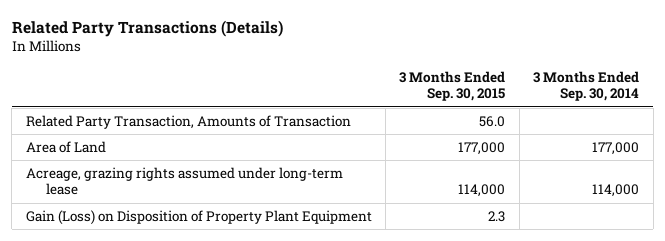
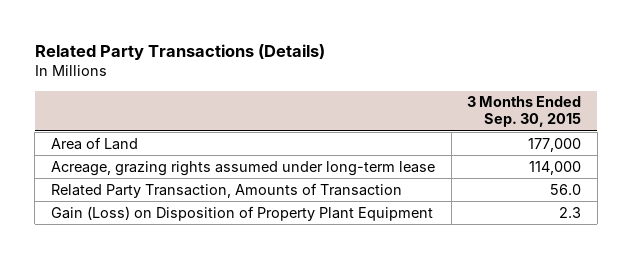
[533,71,640,102] 3 Months Ended Sep. 30, 2014 -> none
[25,115,351,130] Related Party Transaction, Amounts of Transaction -> [51,182,403,198] Related Party Transaction, Amounts of Transaction

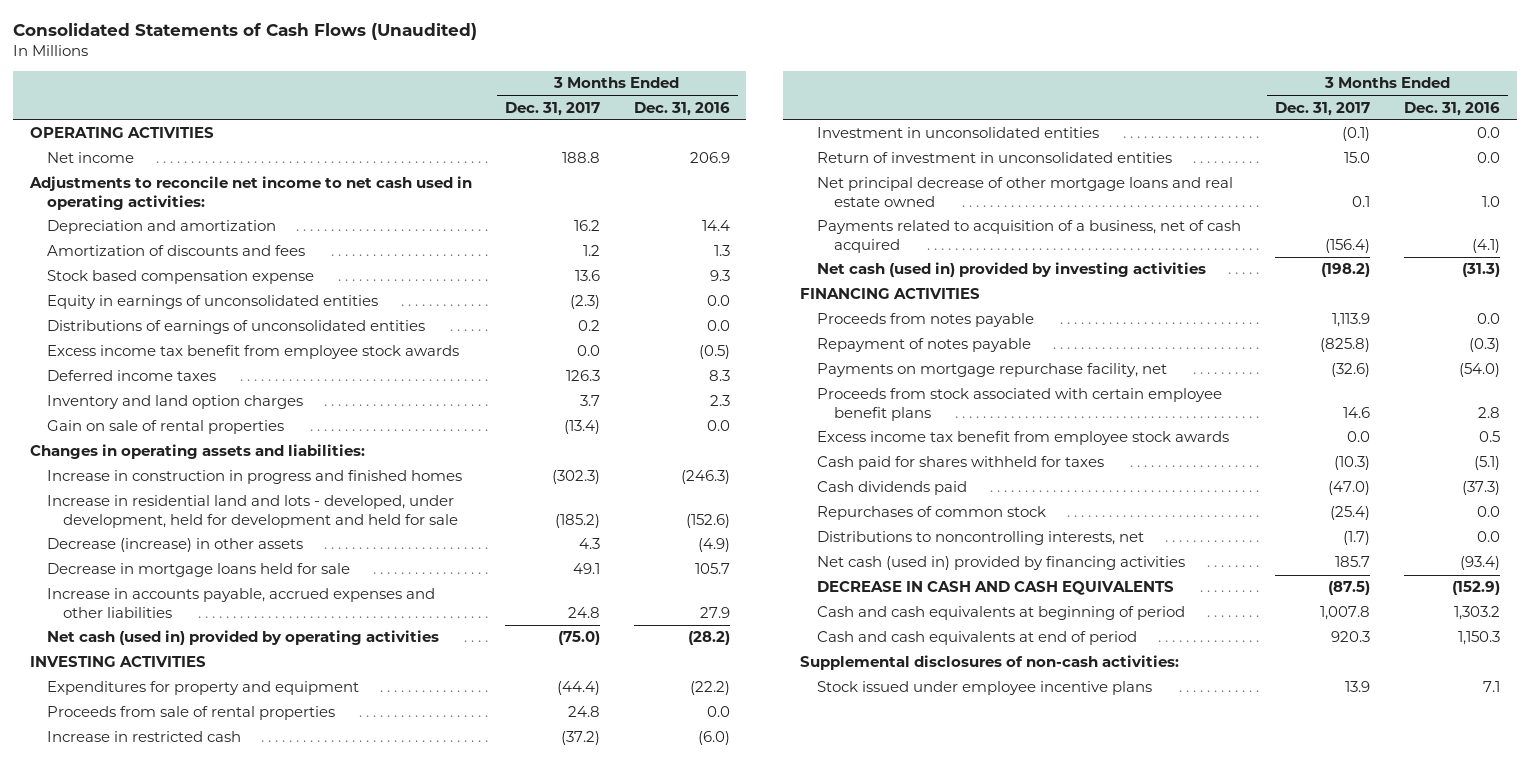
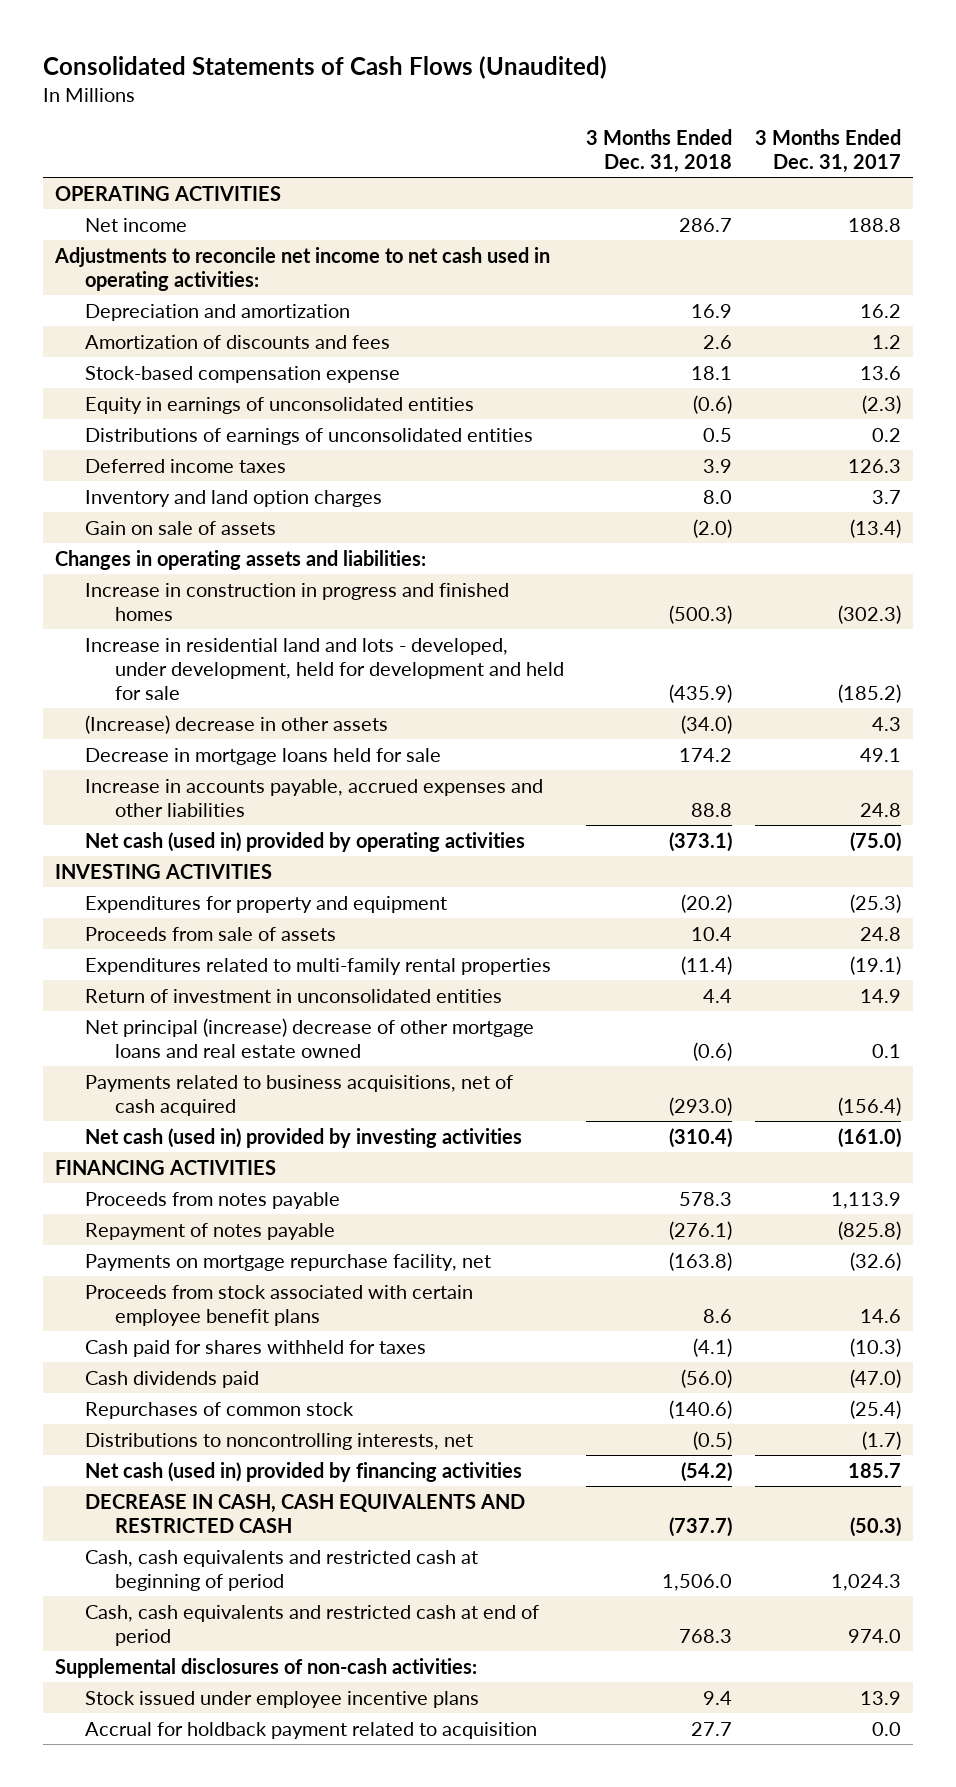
[633,101,730,116] Dec. 31, 2016 -> none
none -> [586,128,733,174] 3 Months Ended Dec. 31, 2018
[46,270,314,285] Stock based compensation expense -> [84,365,400,383] Stock-based compensation expense
[46,345,459,360] Excess income tax benefit from employee stock awards -> none
[46,420,284,435] Gain on sale of rental properties -> [84,520,276,535] Gain on sale of assets
[46,538,303,553] Decrease (increase) in other assets -> [84,714,388,734] (Increase) decrease in other assets
[46,731,241,743] Increase in restricted cash -> none
[816,127,1099,139] Investment in unconsolidated entities -> none
[557,681,601,696] (44.4) -> [850,893,902,913] (25.3)
[46,706,335,721] Proceeds from sale of rental properties -> [84,926,336,941] Proceeds from sale of assets
none -> [84,957,551,975] Expenditures related to multi-family rental properties
[1344,152,1371,164] 15.0 -> [860,988,902,1003] 14.9
[816,177,1233,208] Net principal decrease of other mortgage loans and real estate owned -> [84,1017,534,1058] Net principal (increase) decrease of other mortgage loans and real estate owned
[816,220,1241,254] Payments related to acquisition of a business, net of cash acquired -> [84,1074,513,1116] Payments related to business acquisitions, net of cash acquired
[1321,263,1371,278] (198.2) -> [838,1127,902,1148] (161.0)
[816,431,1229,446] Excess income tax benefit from employee stock awards -> none
[816,581,1174,596] DECREASE IN CASH AND CASH EQUIVALENTS -> [84,1493,525,1533] DECREASE IN CASH, CASH EQUIVALENTS AND RESTRICTED CASH
[1328,581,1371,596] (87.5) -> [850,1516,902,1537] (50.3)
[816,606,1185,621] Cash and cash equivalents at beginning of period -> [84,1549,478,1591] Cash, cash equivalents and restricted cash at beginning of period
[1320,606,1371,621] 1,007.8 -> [831,1573,902,1591] 1,024.3
[816,631,1137,646] Cash and cash equivalents at end of period -> [84,1604,539,1646] Cash, cash equivalents and restricted cash at end of period
[1331,631,1371,643] 920.3 -> [848,1628,902,1643] 974.0
none -> [84,1721,537,1739] Accrual for holdback payment related to acquisition

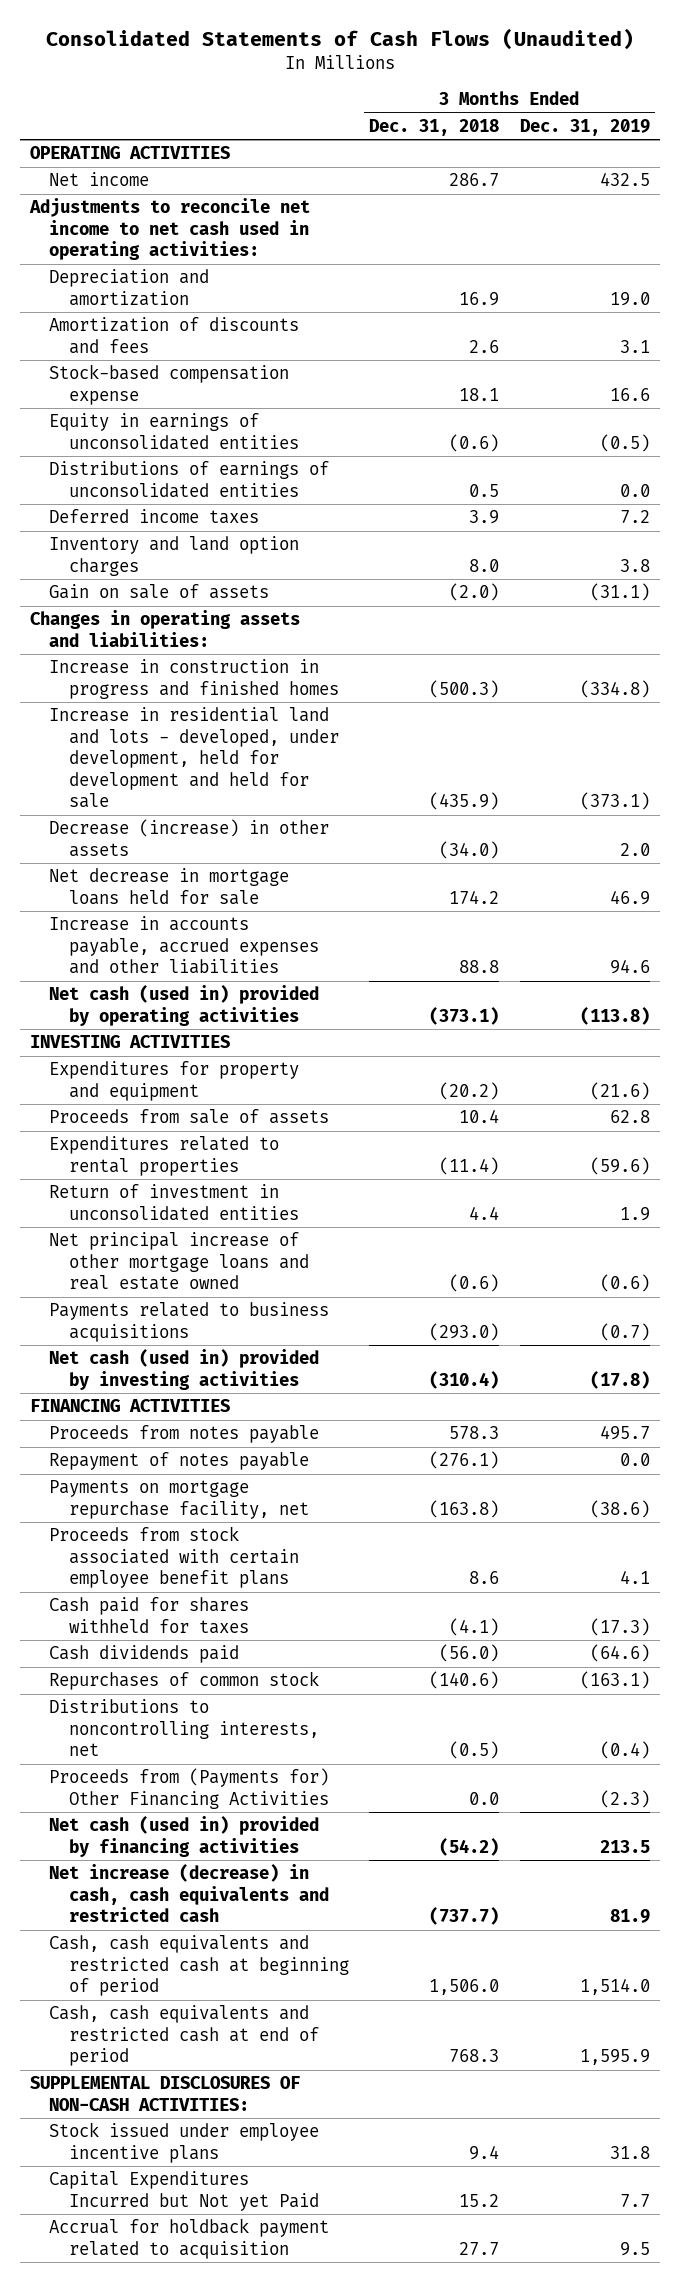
[755,128,902,174] 3 Months Ended Dec. 31, 2017 -> none
none -> [519,118,650,136] Dec. 31, 2019
[84,714,388,734] (Increase) decrease in other assets -> [49,819,330,857] Decrease (increase) in other assets
[84,747,441,765] Decrease in mortgage loans held for sale -> [49,868,290,905] Net decrease in mortgage loans held for sale
[84,957,551,975] Expenditures related to multi-family rental properties -> [49,1136,280,1176] Expenditures related to rental properties
[84,1017,534,1058] Net principal (increase) decrease of other mortgage loans and real estate owned -> [49,1232,309,1291] Net principal increase of other mortgage loans and real estate owned
[84,1074,513,1116] Payments related to business acquisitions, net of cash acquired -> [49,1302,330,1342] Payments related to business acquisitions
none -> [49,1768,330,1809] Proceeds from (Payments for) Other Financing Activities
[84,1493,525,1533] DECREASE IN CASH, CASH EQUIVALENTS AND RESTRICTED CASH -> [49,1864,329,1923] Net increase (decrease) in cash, cash equivalents and restricted cash
[54,1657,477,1678] Supplemental disclosures of non-cash activities: -> [29,2076,300,2111] SUPPLEMENTAL DISCLOSURES OF NON-CASH ACTIVITIES:
none -> [49,2171,319,2211] Capital Expenditures Incurred but Not yet Paid

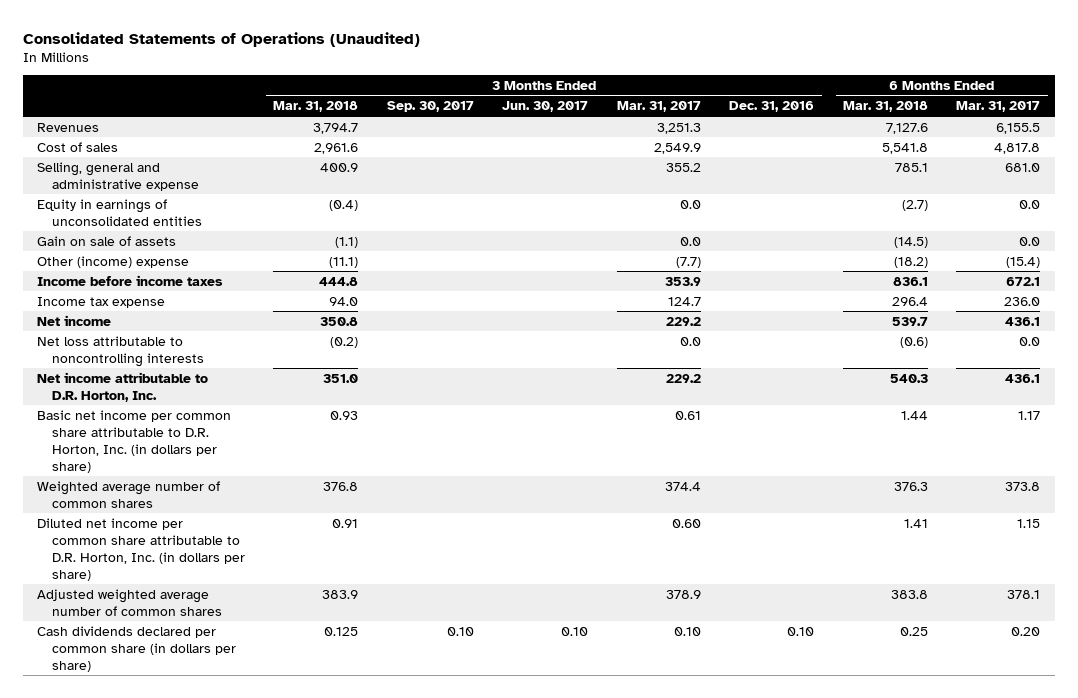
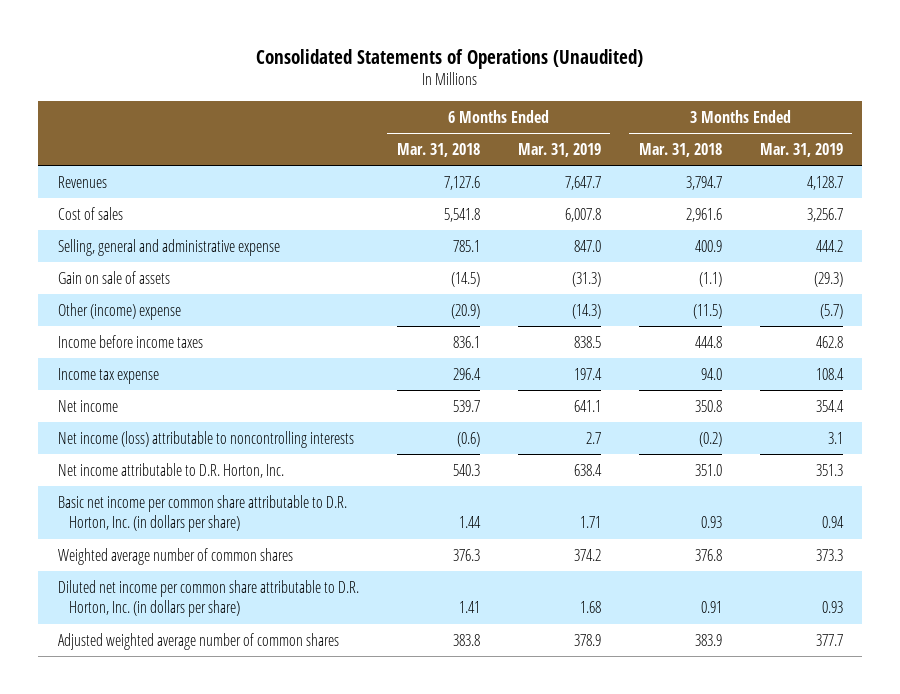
[386,101,474,113] Sep. 30, 2017 -> none
[502,101,589,113] Jun. 30, 2017 -> none
[616,101,701,113] Mar. 31, 2017 -> none
[729,101,815,113] Dec. 31, 2016 -> none
[956,101,1041,113] Mar. 31, 2017 -> none
none -> [517,143,601,158] Mar. 31, 2019
none -> [759,143,843,158] Mar. 31, 2019
[37,198,202,226] Equity in earnings of unconsolidated entities -> none
[329,256,359,268] (11.1) -> [692,303,722,319] (11.5)
[893,256,928,268] (18.2) -> [450,303,480,319] (20.9)
[37,335,204,367] Net loss attributable to noncontrolling interests -> [57,430,354,448] Net income (loss) attributable to noncontrolling interests
[37,625,236,672] Cash dividends declared per common share (in dollars per share) -> none

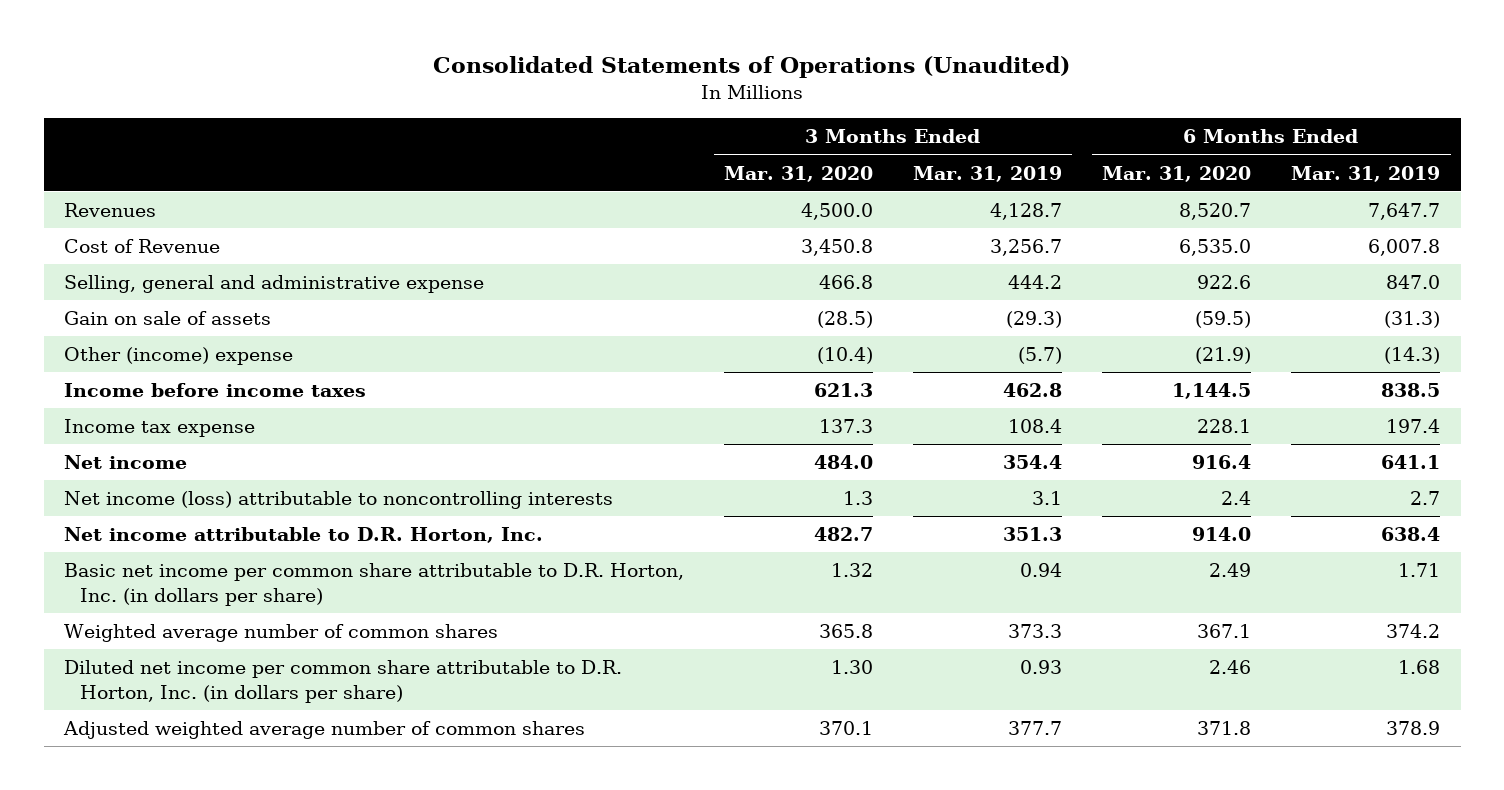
[396,143,480,158] Mar. 31, 2018 -> none
[638,143,722,158] Mar. 31, 2018 -> none
none -> [723,165,873,182] Mar. 31, 2020
none -> [1102,165,1252,182] Mar. 31, 2020
[57,206,123,220] Cost of sales -> [63,239,220,254] Cost of Revenue

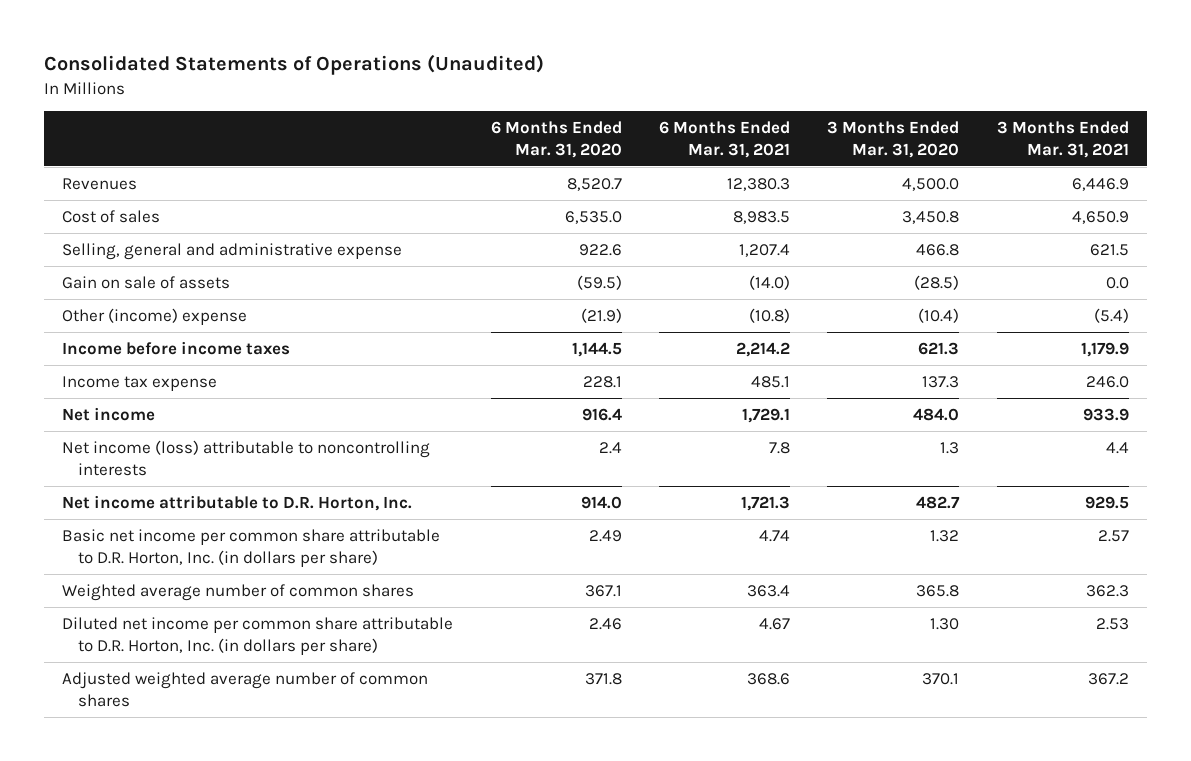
[913,165,1063,182] Mar. 31, 2019 -> none
[1291,165,1441,182] Mar. 31, 2019 -> none
none -> [659,120,791,158] 6 Months Ended Mar. 31, 2021
none -> [996,120,1129,158] 3 Months Ended Mar. 31, 2021
[63,239,220,254] Cost of Revenue -> [62,209,161,223] Cost of sales

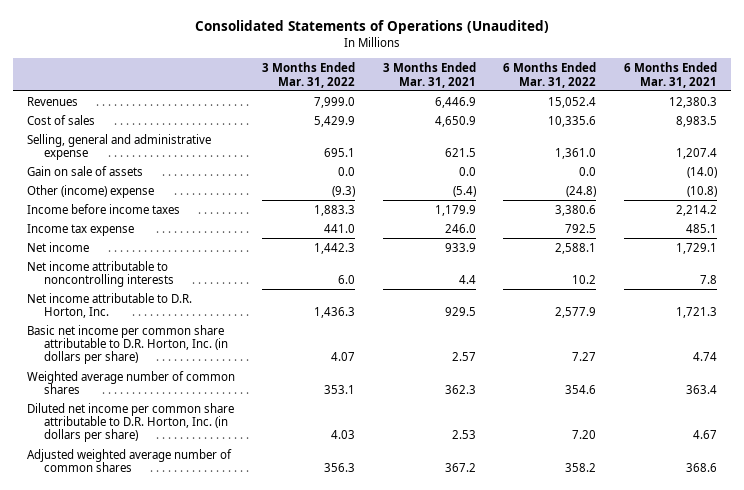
[490,120,622,158] 6 Months Ended Mar. 31, 2020 -> none
[827,120,960,158] 3 Months Ended Mar. 31, 2020 -> none
none -> [262,62,356,88] 3 Months Ended Mar. 31, 2022
none -> [503,62,597,88] 6 Months Ended Mar. 31, 2022
[62,439,431,477] Net income (loss) attributable to noncontrolling interests -> [26,260,175,288] Net income attributable to noncontrolling interests

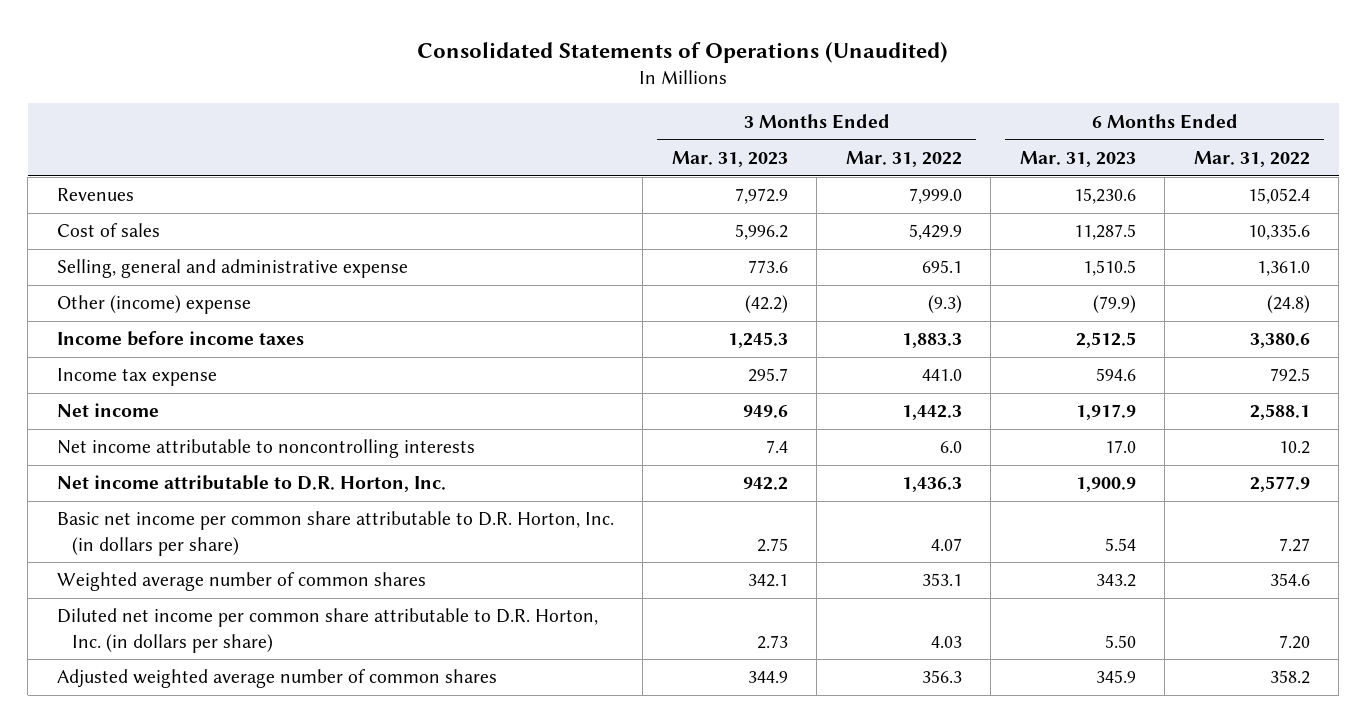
[382,62,476,88] 3 Months Ended Mar. 31, 2021 -> none
[623,62,717,88] 6 Months Ended Mar. 31, 2021 -> none
none -> [671,150,788,167] Mar. 31, 2023
none -> [1019,150,1136,167] Mar. 31, 2023
[26,165,143,176] Gain on sale of assets -> none

